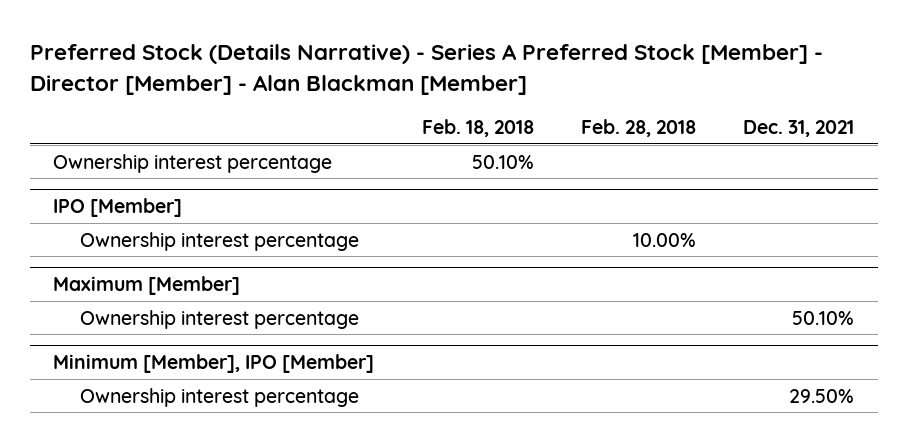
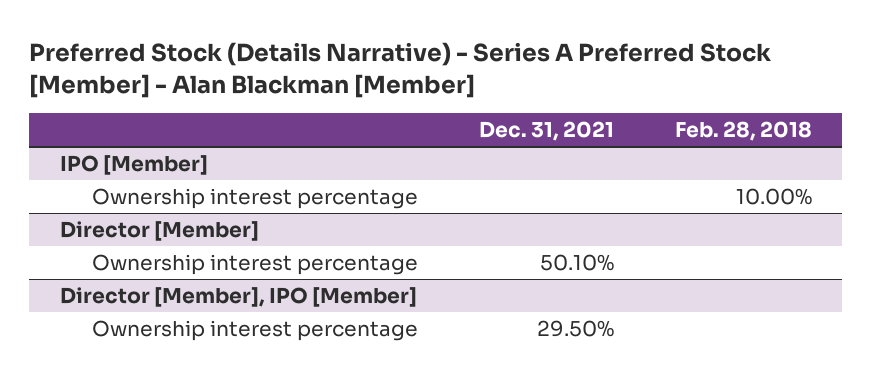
[29,44,823,96] Preferred Stock (Details Narrative) - Series A Preferred Stock [Member] - Director [Member] - Alan Blackman [Member] -> [29,41,772,98] Preferred Stock (Details Narrative) - Series A Preferred Stock [Member] - Alan Blackman [Member]
[421,119,534,138] Feb. 18, 2018 -> none
[53,153,333,173] Ownership interest percentage -> none
[53,276,241,296] Maximum [Member] -> [59,220,259,241] Director [Member]
[53,354,375,374] Minimum [Member], IPO [Member] -> [59,286,417,307] Director [Member], IPO [Member]

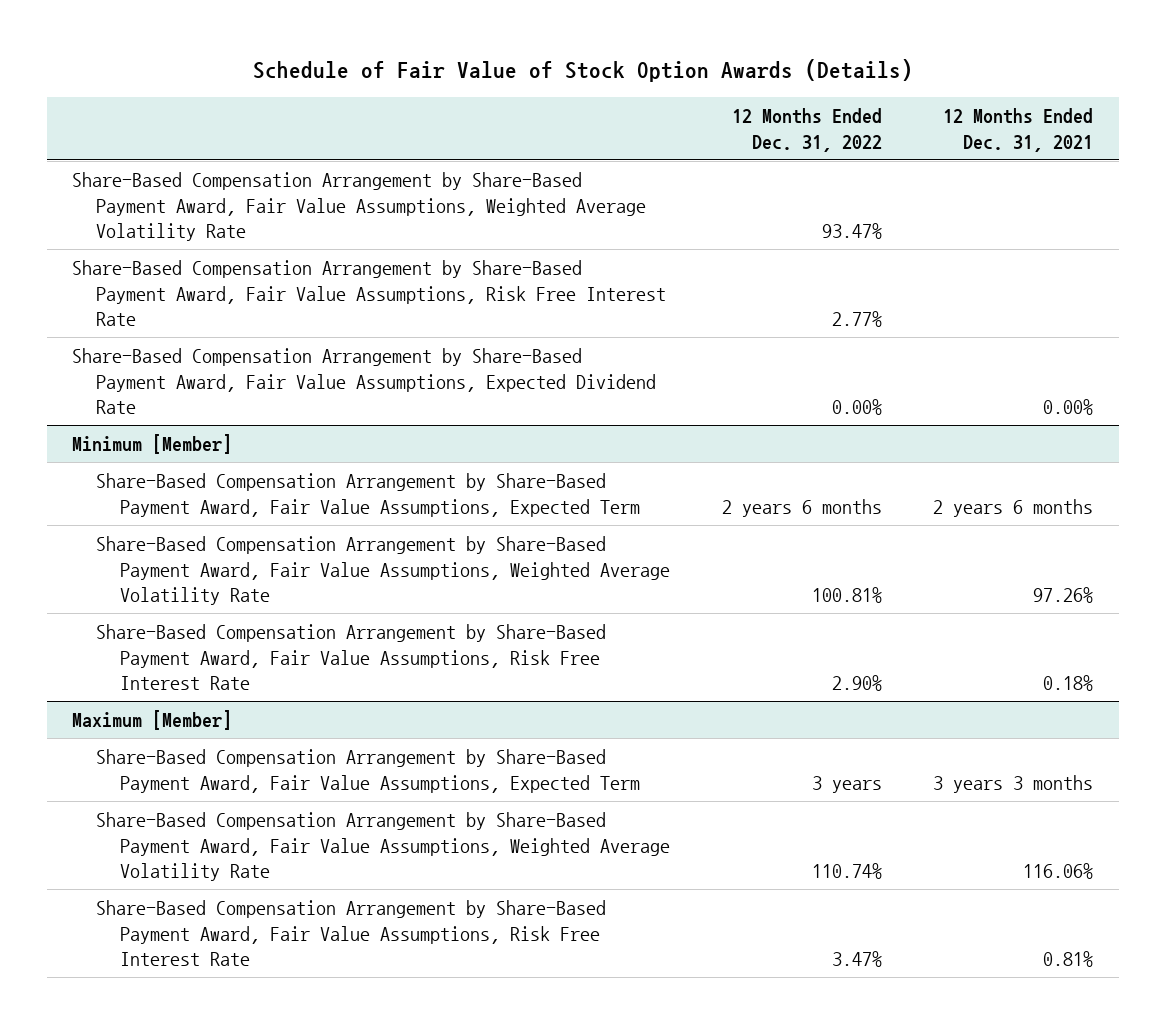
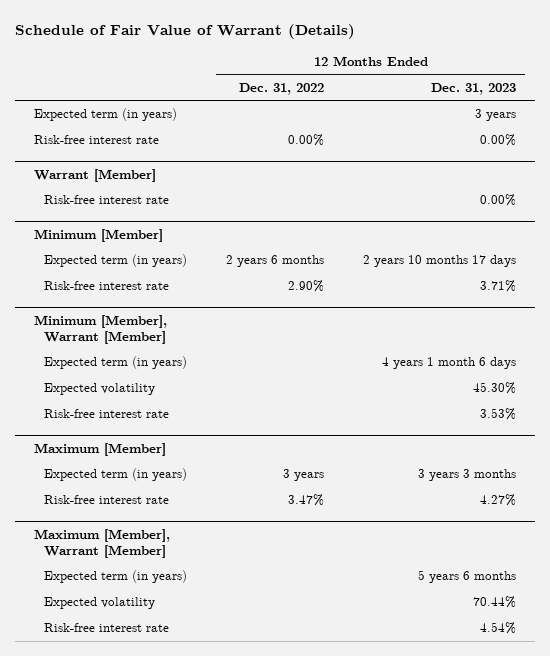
[252,59,913,83] Schedule of Fair Value of Stock Option Awards (Details) -> [14,24,355,40] Schedule of Fair Value of Warrant (Details)
[942,107,1093,152] 12 Months Ended Dec. 31, 2021 -> none
none -> [430,82,516,95] Dec. 31, 2023
[72,171,647,242] Share-Based Compensation Arrangement by Share-Based Payment Award, Fair Value Assumptions, Weighted Average Volatility Rate -> none
[72,259,667,327] Share-Based Compensation Arrangement by Share-Based Payment Award, Fair Value Assumptions, Risk Free Interest Rate -> none
none -> [34,108,178,122] Expected term (in years)
[72,347,657,415] Share-Based Compensation Arrangement by Share-Based Payment Award, Fair Value Assumptions, Expected Dividend Rate -> [34,135,160,145] Risk-free interest rate
none -> [34,168,157,182] Warrant [Member]
none -> [43,195,169,205] Risk-free interest rate
[96,535,671,606] Share-Based Compensation Arrangement by Share-Based Payment Award, Fair Value Assumptions, Weighted Average Volatility Rate -> none
[96,472,641,517] Share-Based Compensation Arrangement by Share-Based Payment Award, Fair Value Assumptions, Expected Term -> [43,254,187,268] Expected term (in years)
[96,623,607,691] Share-Based Compensation Arrangement by Share-Based Payment Award, Fair Value Assumptions, Risk Free Interest Rate -> [43,281,169,291] Risk-free interest rate
none -> [34,314,168,344] Minimum [Member], Warrant [Member]
none -> [43,356,187,370] Expected term (in years)
none -> [43,383,155,396] Expected volatility
none -> [43,409,169,419] Risk-free interest rate
[96,811,671,882] Share-Based Compensation Arrangement by Share-Based Payment Award, Fair Value Assumptions, Weighted Average Volatility Rate -> none
[96,748,641,793] Share-Based Compensation Arrangement by Share-Based Payment Award, Fair Value Assumptions, Expected Term -> [43,468,187,482] Expected term (in years)
[96,899,607,967] Share-Based Compensation Arrangement by Share-Based Payment Award, Fair Value Assumptions, Risk Free Interest Rate -> [43,495,169,505] Risk-free interest rate
none -> [34,528,171,558] Maximum [Member], Warrant [Member]
none -> [43,570,187,584] Expected term (in years)
none -> [43,597,155,610] Expected volatility
none -> [43,623,169,633] Risk-free interest rate

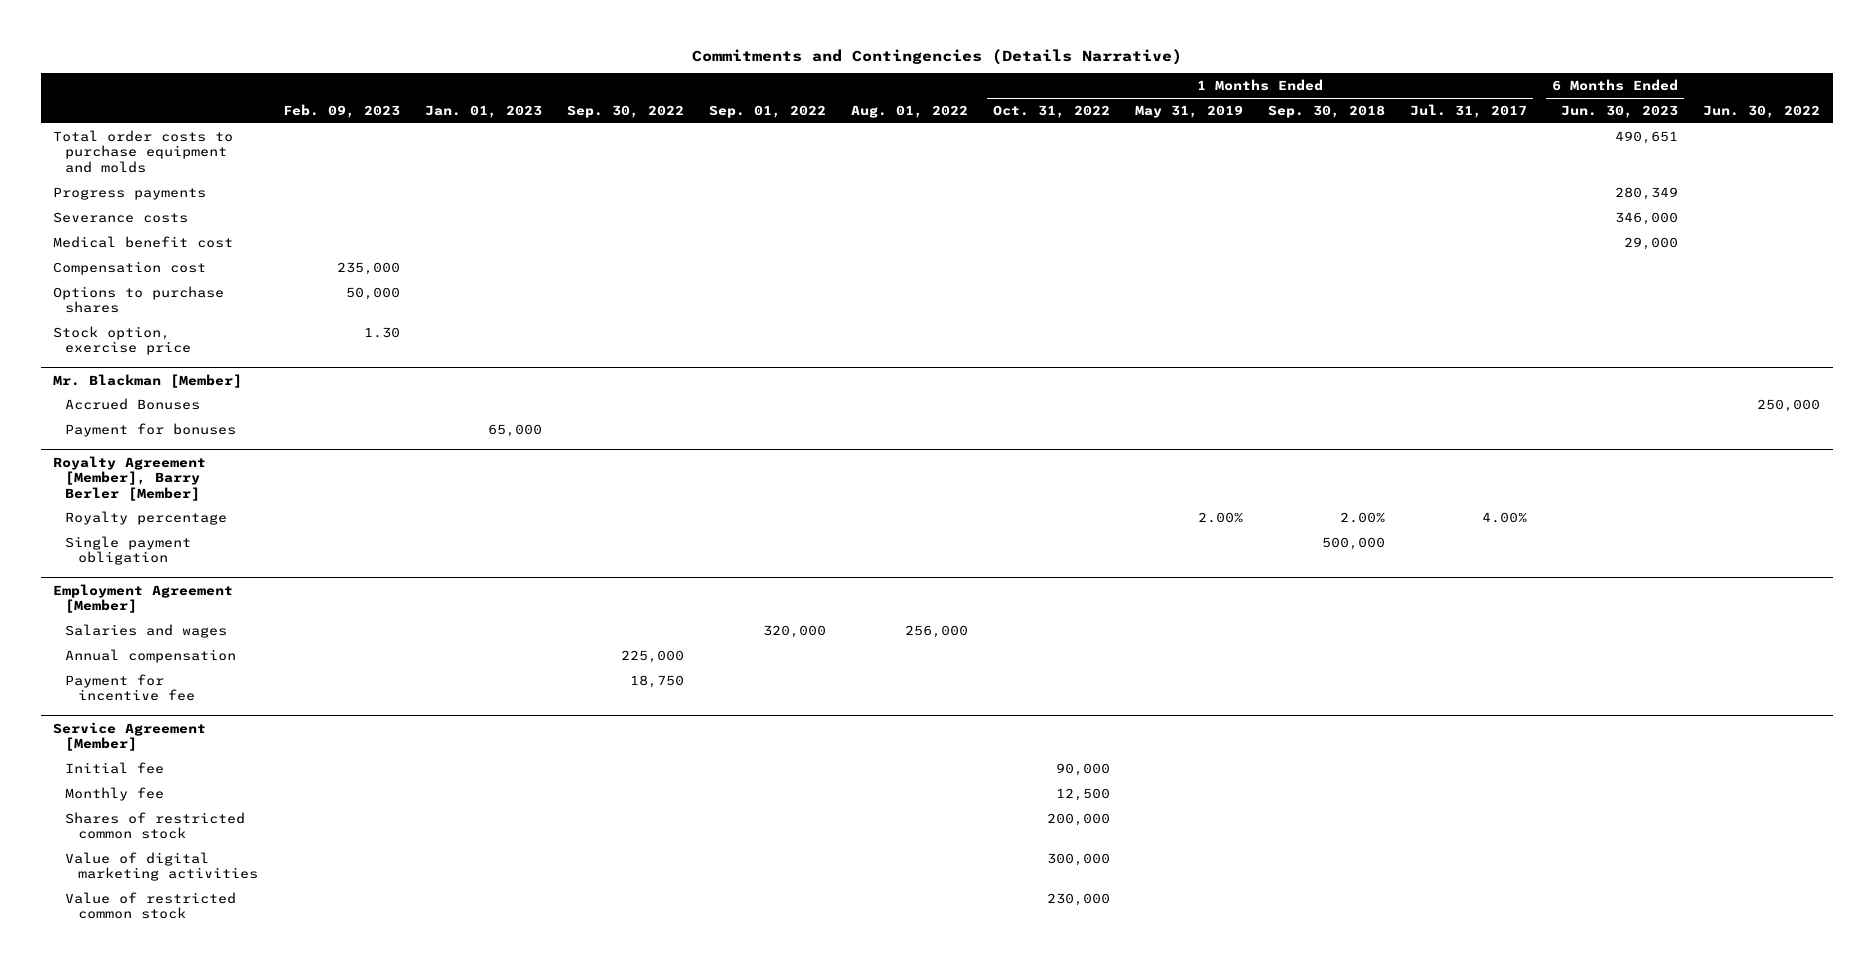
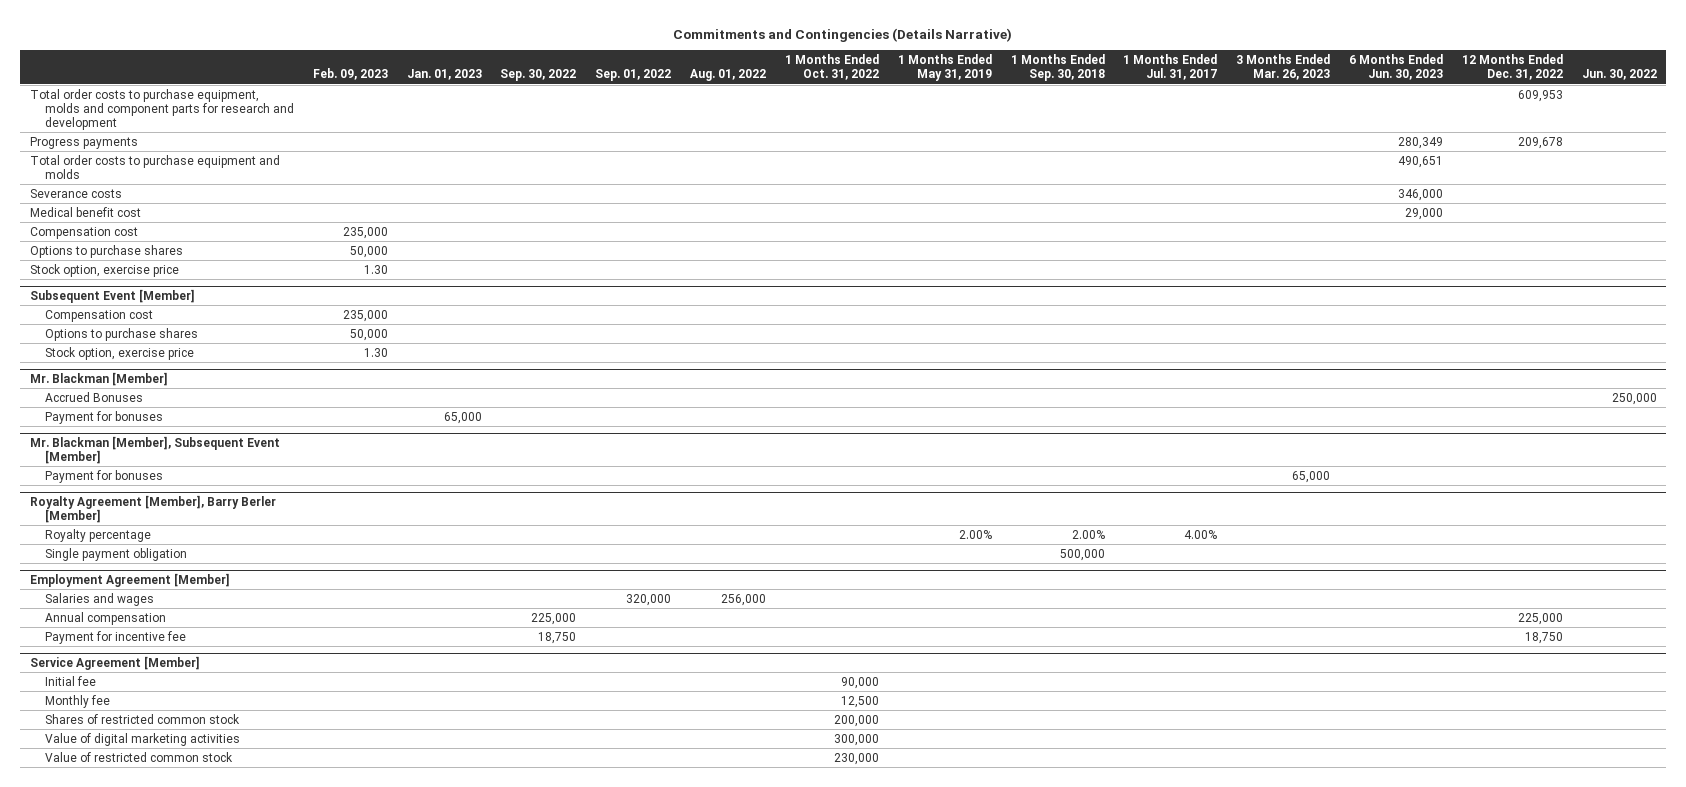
none -> [1236,54,1331,81] 3 Months Ended Mar. 26, 2023
none -> [1461,54,1563,81] 12 Months Ended Dec. 31, 2022
none -> [29,88,295,131] Total order costs to purchase equipment, molds and component parts for research and development
[53,129,234,173] Total order costs to purchase equipment and molds -> [29,154,280,179] Total order costs to purchase equipment and molds
none -> [29,288,195,303] Subsequent Event [Member]
none -> [45,309,154,322] Compensation cost
none -> [45,327,199,341] Options to purchase shares
none -> [45,346,195,360] Stock option, exercise price
none -> [29,435,280,465] Mr. Blackman [Member], Subsequent Event [Member]
none -> [45,469,164,483] Payment for bonuses

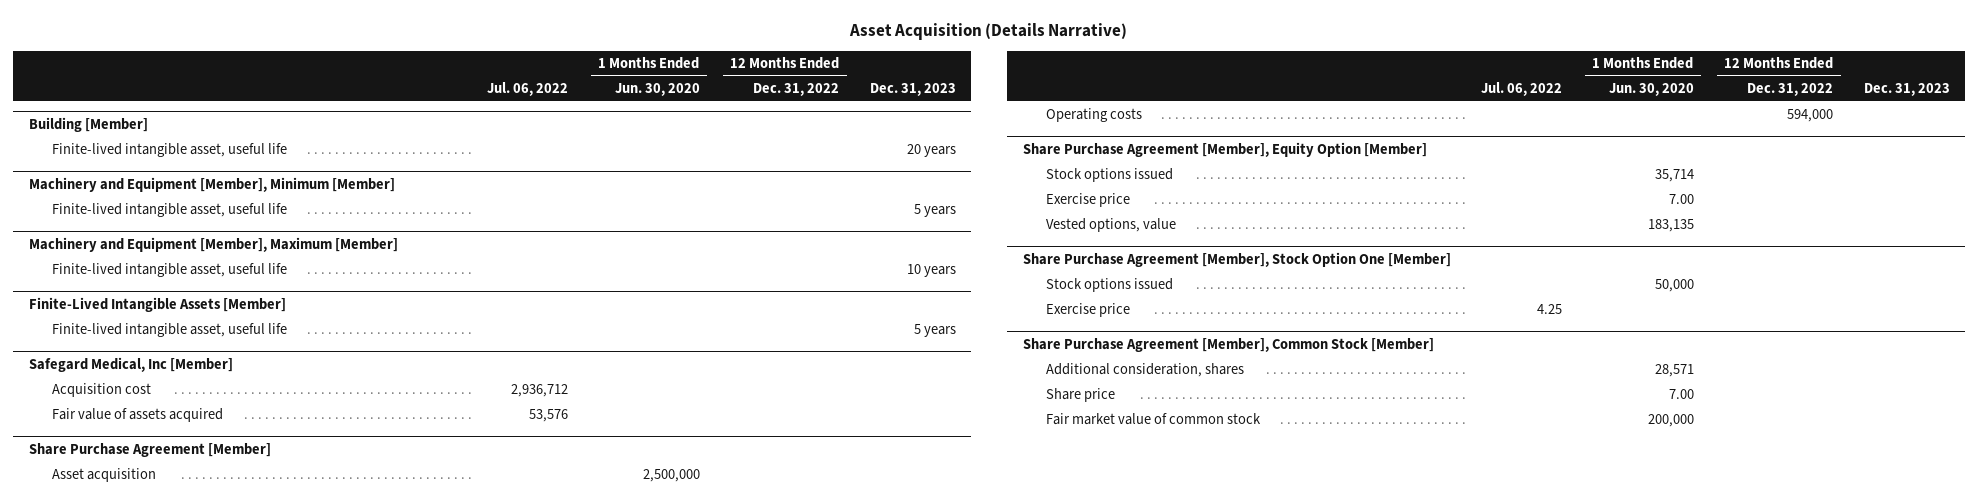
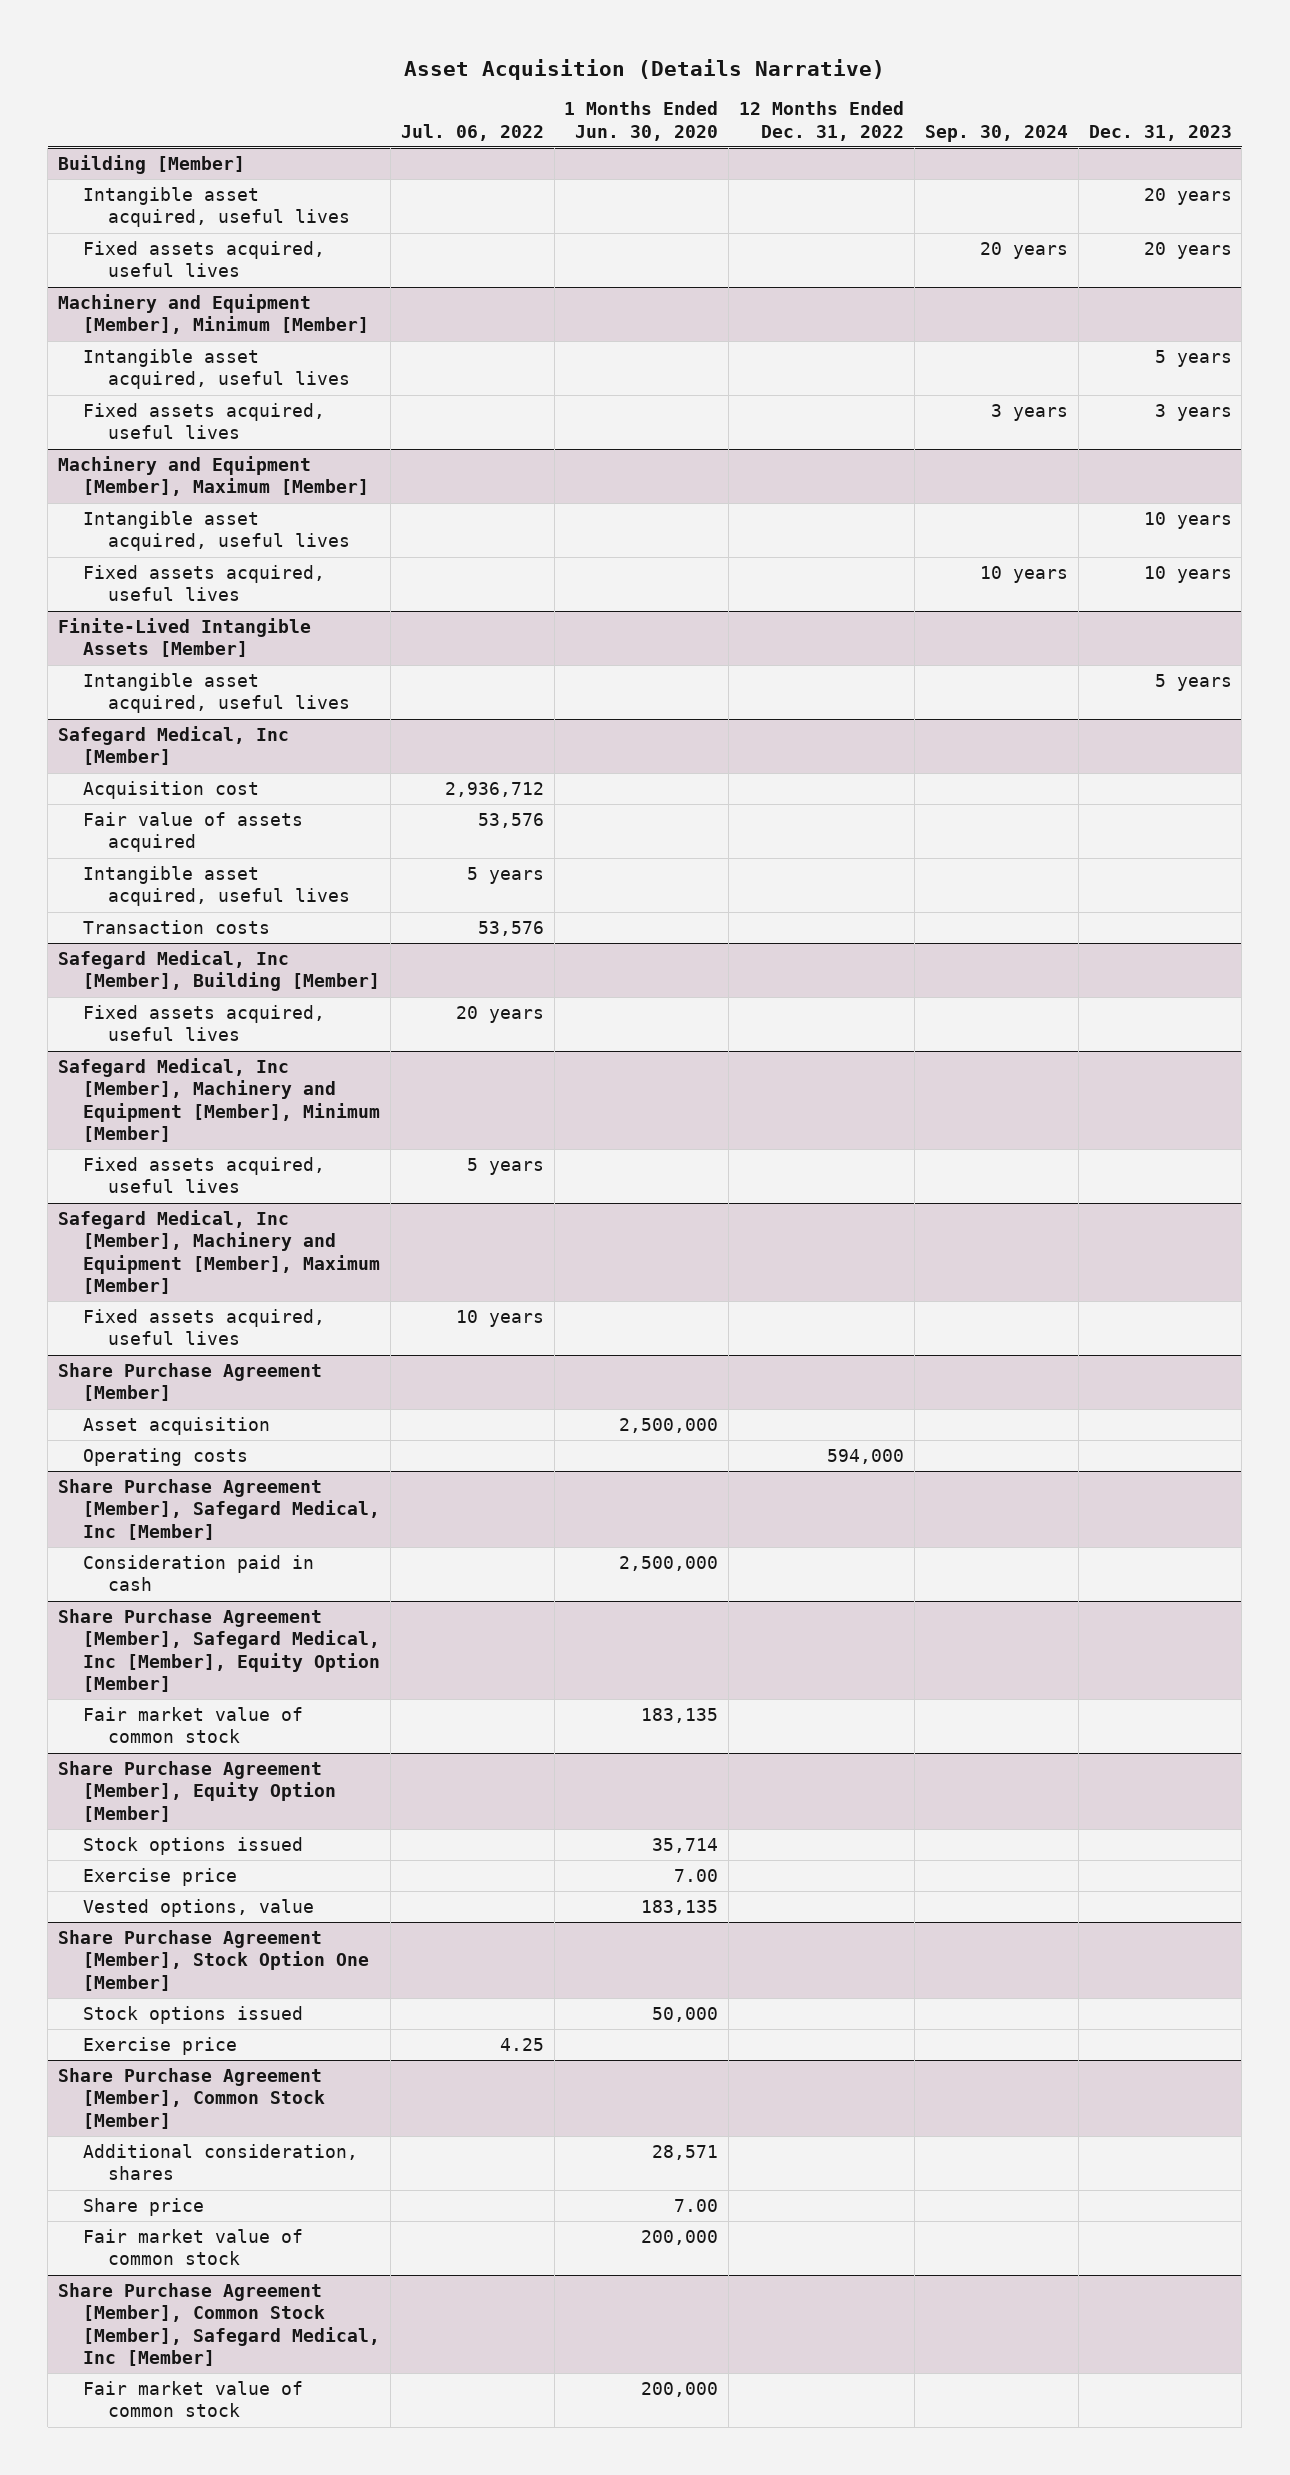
none -> [924,124,1068,142] Sep. 30, 2024
[51,143,287,158] Finite-lived intangible asset, useful life -> [83,187,351,228] Intangible asset acquired, useful lives
none -> [83,241,326,278] Fixed assets acquired, useful lives
[51,203,287,218] Finite-lived intangible asset, useful life -> [83,349,351,390] Intangible asset acquired, useful lives
none -> [83,403,326,440] Fixed assets acquired, useful lives
[51,263,287,278] Finite-lived intangible asset, useful life -> [83,511,351,552] Intangible asset acquired, useful lives
none -> [83,565,326,602] Fixed assets acquired, useful lives
[51,323,287,338] Finite-lived intangible asset, useful life -> [83,673,351,714] Intangible asset acquired, useful lives
none -> [83,866,351,907] Intangible asset acquired, useful lives
none -> [83,920,271,935] Transaction costs
none -> [58,950,381,992] Safegard Medical, Inc [Member], Building [Member]
none -> [83,1005,326,1042] Fixed assets acquired, useful lives
none -> [58,1058,381,1143] Safegard Medical, Inc [Member], Machinery and Equipment [Member], Minimum [Member]
none -> [83,1157,326,1194] Fixed assets acquired, useful lives
none -> [58,1210,381,1295] Safegard Medical, Inc [Member], Machinery and Equipment [Member], Maximum [Member]
none -> [83,1309,326,1346] Fixed assets acquired, useful lives
none -> [58,1479,381,1540] Share Purchase Agreement [Member], Safegard Medical, Inc [Member]
none -> [83,1555,315,1592] Consideration paid in cash
none -> [58,1609,381,1693] Share Purchase Agreement [Member], Safegard Medical, Inc [Member], Equity Option [Member]
none -> [83,1707,304,1744] Fair market value of common stock
none -> [58,2283,381,2367] Share Purchase Agreement [Member], Common Stock [Member], Safegard Medical, Inc [Member]
none -> [83,2381,304,2418] Fair market value of common stock

